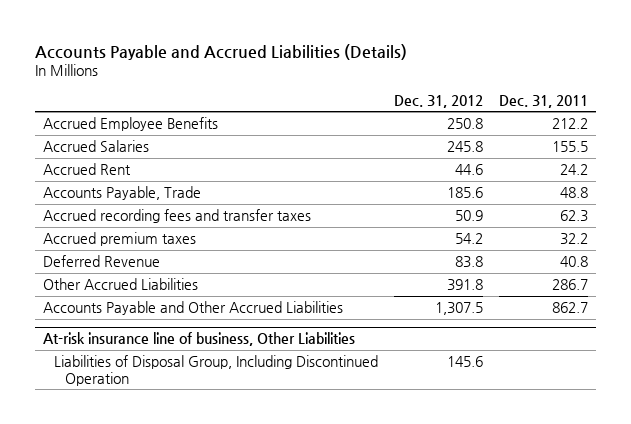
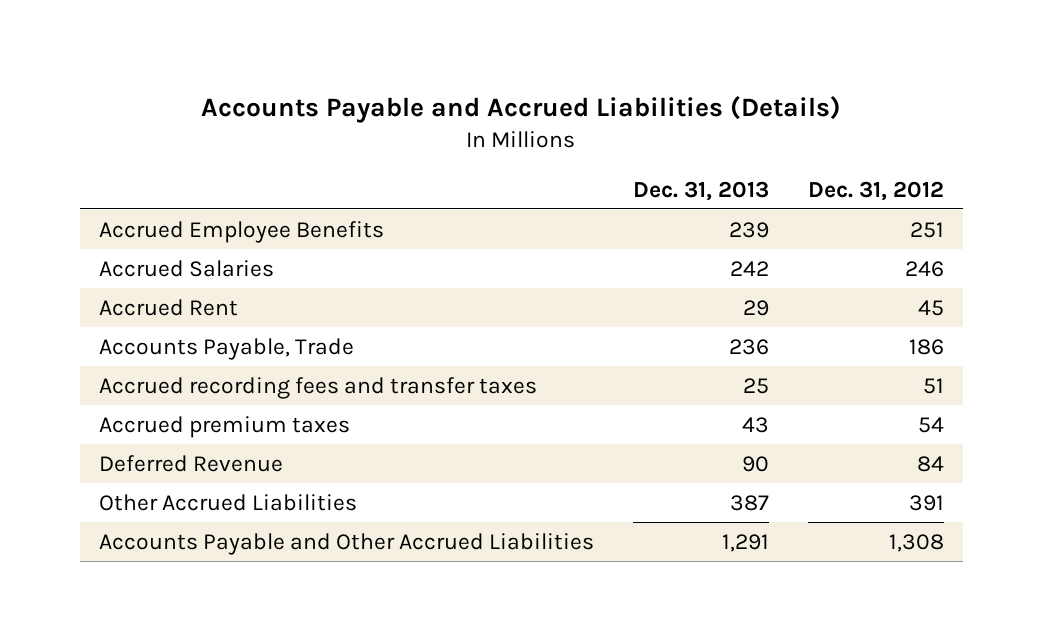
[498,94,588,108] Dec. 31, 2011 -> none
none -> [632,180,769,201] Dec. 31, 2013
[43,332,356,347] At-risk insurance line of business, Other Liabilities -> none
[54,355,379,386] Liabilities of Disposal Group, Including Discontinued Operation -> none
[446,118,483,130] 250.8 -> [909,221,944,238] 251
[446,141,483,153] 245.8 -> [904,260,944,277] 246
[454,164,483,176] 44.6 -> [917,299,944,316] 45
[446,187,483,199] 185.6 -> [908,338,944,355] 186
[454,210,483,222] 50.9 -> [922,377,944,394] 51
[454,233,483,245] 54.2 -> [917,416,944,433] 54
[454,256,483,269] 83.8 -> [916,455,944,472] 84
[446,279,483,292] 391.8 -> [908,494,944,511] 391
[434,302,483,316] 1,307.5 -> [888,533,944,552] 1,308

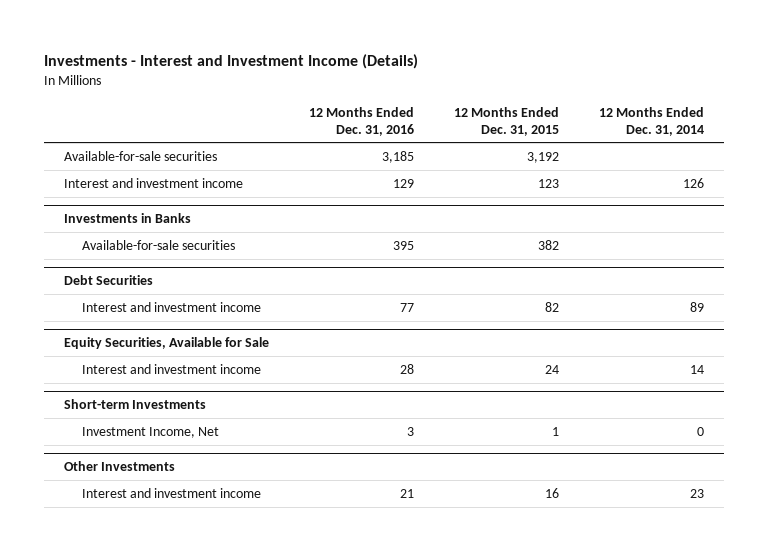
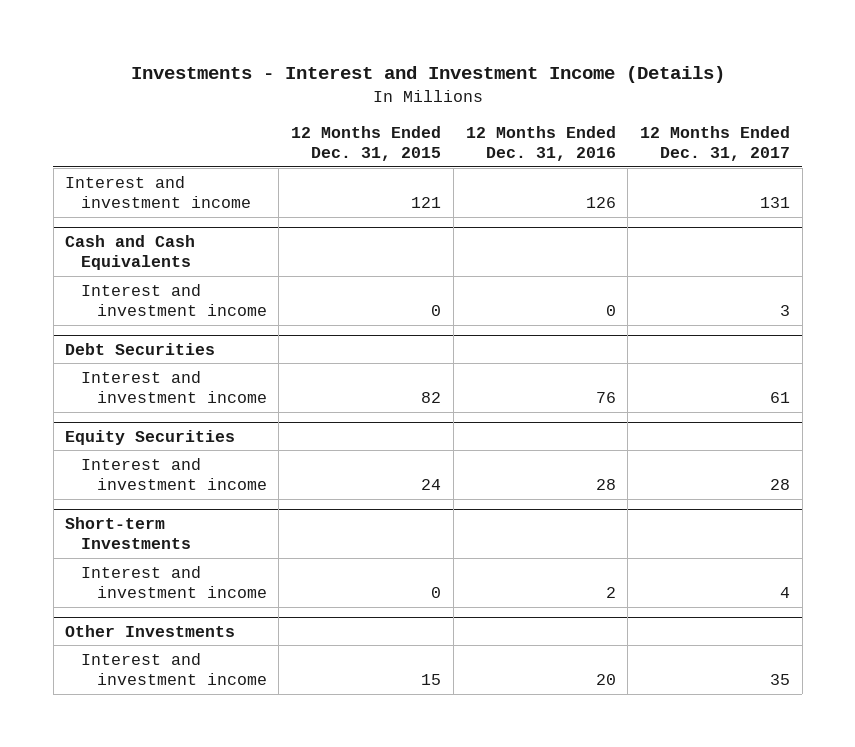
[599,106,705,136] 12 Months Ended Dec. 31, 2014 -> none
none -> [639,125,790,162] 12 Months Ended Dec. 31, 2017
[64,150,218,161] Available-for-sale securities -> none
[64,213,192,224] Investments in Banks -> none
[81,239,235,250] Available-for-sale securities -> none
[393,178,415,188] 129 -> [585,197,616,209] 126
[538,178,560,188] 123 -> [411,197,442,209] 121
none -> [65,234,196,271] Cash and Cash Equivalents
none -> [81,283,267,317] Interest and investment income
[400,302,415,312] 77 -> [595,392,616,404] 76
[64,337,270,350] Equity Securities, Available for Sale -> [65,429,236,445] Equity Securities
[81,426,219,438] Investment Income, Net -> none
none -> [81,565,267,599] Interest and investment income
[400,488,415,498] 21 -> [595,674,616,686] 20
[545,487,560,498] 16 -> [421,674,442,686] 15

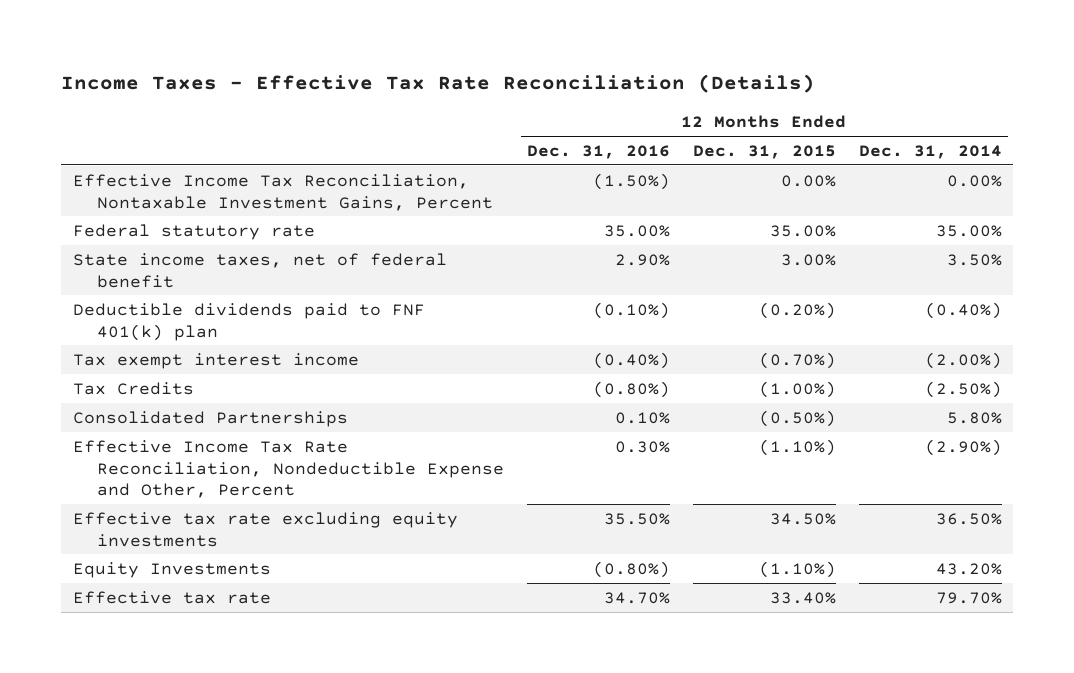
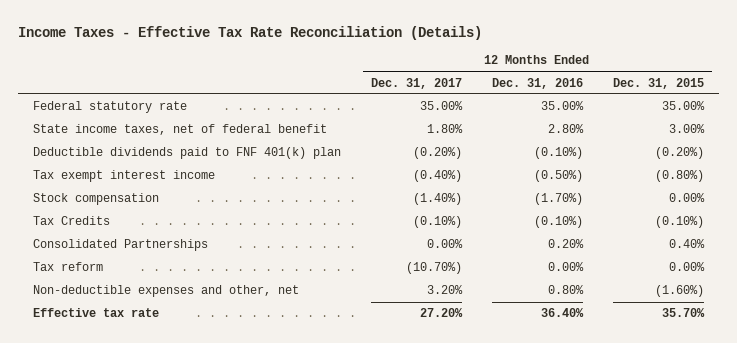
[858,144,1002,159] Dec. 31, 2014 -> none
none -> [370,77,462,89] Dec. 31, 2017
[72,173,493,211] Effective Income Tax Reconciliation, Nontaxable Investment Gains, Percent -> none
[614,253,670,266] 2.90% -> [547,124,584,134] 2.80%
[72,439,504,499] Effective Income Tax Rate Reconciliation, Nondeductible Expense and Other, Percent -> none
[72,561,271,578] Equity Investments -> none
[72,590,271,604] Effective tax rate -> none
[592,351,670,369] (0.40%) -> [533,170,583,183] (0.50%)
[758,351,836,369] (0.70%) -> [654,170,704,183] (0.80%)
none -> [32,193,159,206] Stock compensation
[592,380,670,398] (0.80%) -> [533,216,583,229] (0.10%)
[758,380,836,398] (1.00%) -> [654,216,704,229] (0.10%)
[614,411,670,424] 0.10% -> [547,239,584,249] 0.20%
[758,409,836,427] (0.50%) -> [668,239,705,249] 0.40%
none -> [32,262,103,272] Tax reform
none -> [32,285,299,298] Non-deductible expenses and other, net
[72,511,458,547] Effective tax rate excluding equity investments -> [32,308,159,318] Effective tax rate
[603,512,670,525] 35.50% -> [540,308,584,318] 36.40%
[769,512,836,525] 34.50% -> [661,308,705,318] 35.70%

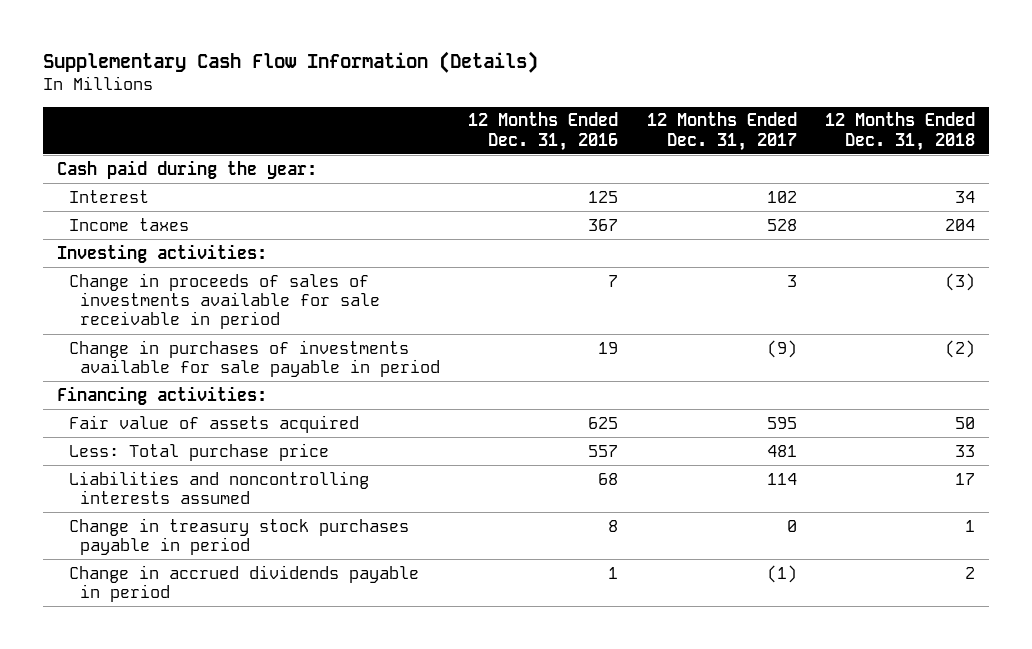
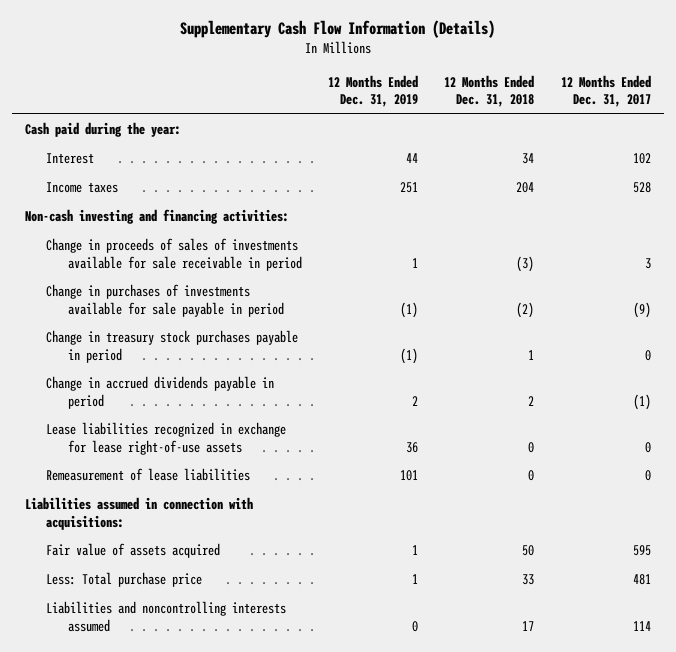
[468,112,619,151] 12 Months Ended Dec. 31, 2016 -> none
none -> [327,74,418,108] 12 Months Ended Dec. 31, 2019
[57,243,268,263] Investing activities: -> none
none -> [25,209,290,225] Non-cash investing and financing activities:
[57,385,268,405] Financing activities: -> none
[68,517,409,556] Change in treasury stock purchases payable in period -> [46,330,299,364] Change in treasury stock purchases payable in period
[68,564,419,603] Change in accrued dividends payable in period -> [46,376,275,410] Change in accrued dividends payable in period
none -> [46,422,287,456] Lease liabilities recognized in exchange for lease right-of-use assets
none -> [46,468,251,482] Remeasurement of lease liabilities
none -> [25,497,254,531] Liabilities assumed in connection with acquisitions:

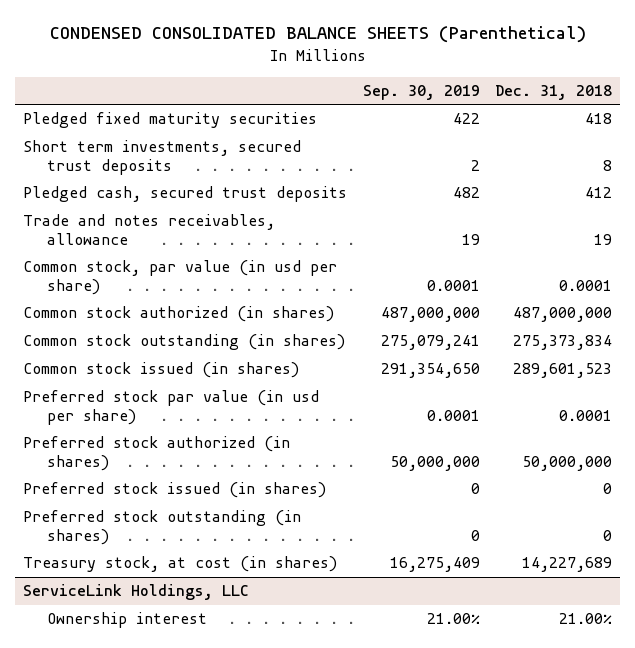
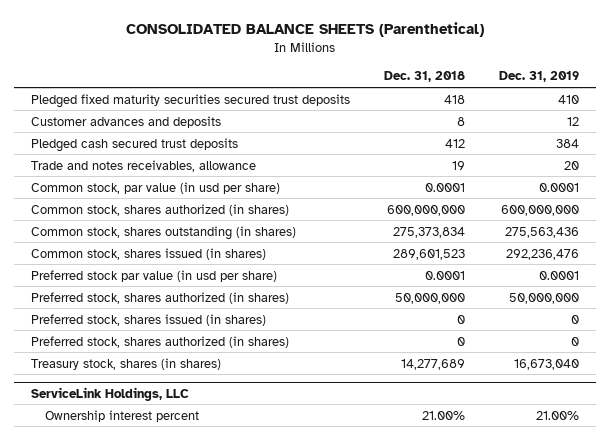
[49,26,586,44] CONDENSED CONSOLIDATED BALANCE SHEETS (Parenthetical) -> [125,21,484,37] CONSOLIDATED BALANCE SHEETS (Parenthetical)
[362,84,480,100] Sep. 30, 2019 -> none
none -> [499,71,580,83] Dec. 31, 2019
[22,112,317,129] Pledged fixed maturity securities -> [30,93,350,108] Pledged fixed maturity securities secured trust deposits
[22,140,301,175] Short term investments, secured trust deposits -> [30,115,221,128] Customer advances and deposits
[22,186,347,203] Pledged cash, secured trust deposits -> [30,137,238,152] Pledged cash secured trust deposits
[22,306,334,323] Common stock authorized (in shares) -> [30,203,289,216] Common stock, shares authorized (in shares)
[513,307,613,323] 487,000,000 -> [386,204,465,216] 600,000,000
[22,334,345,351] Common stock outstanding (in shares) -> [30,225,296,240] Common stock, shares outstanding (in shares)
[22,362,299,379] Common stock issued (in shares) -> [30,247,266,260] Common stock, shares issued (in shares)
[22,436,290,471] Preferred stock authorized (in shares) -> [30,291,289,304] Preferred stock, shares authorized (in shares)
[22,482,326,499] Preferred stock issued (in shares) -> [30,313,266,326] Preferred stock, shares issued (in shares)
[22,510,301,545] Preferred stock outstanding (in shares) -> [30,335,289,348] Preferred stock, shares authorized (in shares)
[22,556,337,573] Treasury stock, at cost (in shares) -> [30,357,221,370] Treasury stock, shares (in shares)
[522,557,613,573] 14,227,689 -> [400,358,465,370] 14,277,689
[46,612,207,629] Ownership interest -> [44,409,199,422] Ownership interest percent

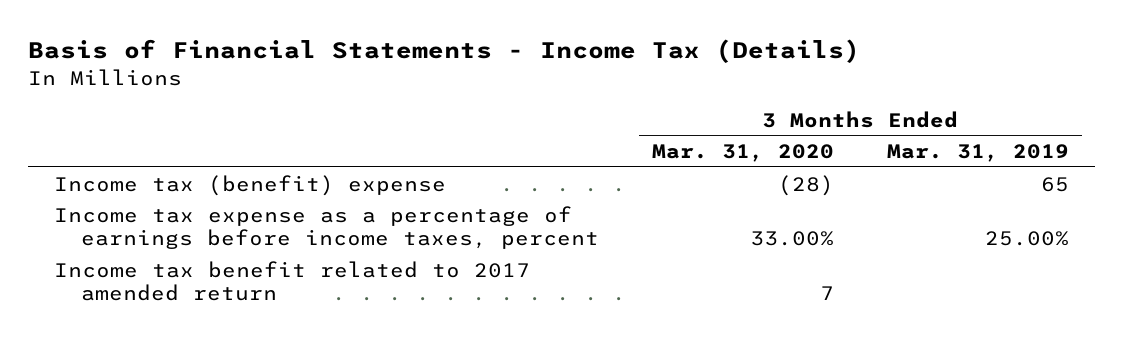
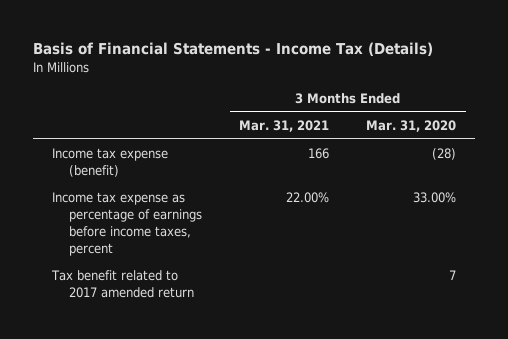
[886,144,1069,163] Mar. 31, 2019 -> none
none -> [239,120,330,133] Mar. 31, 2021
[53,174,446,196] Income tax (benefit) expense -> [51,148,168,178] Income tax expense (benefit)
[53,205,600,250] Income tax expense as a percentage of earnings before income taxes, percent -> [51,192,202,257] Income tax expense as percentage of earnings before income taxes, percent
[53,260,530,302] Income tax benefit related to 2017 amended return -> [50,270,194,299] Tax benefit related to 2017 amended return

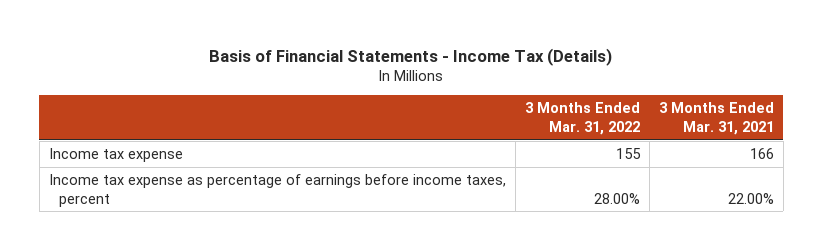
[366,120,457,133] Mar. 31, 2020 -> none
none -> [524,102,640,136] 3 Months Ended Mar. 31, 2022
[51,148,168,178] Income tax expense (benefit) -> [48,147,183,162] Income tax expense
[50,270,194,299] Tax benefit related to 2017 amended return -> none

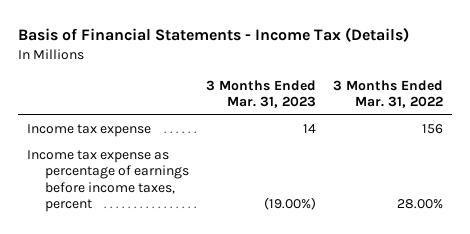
[658,102,774,136] 3 Months Ended Mar. 31, 2021 -> none
none -> [205,80,316,109] 3 Months Ended Mar. 31, 2023
[615,147,641,159] 155 -> [421,124,443,135] 156

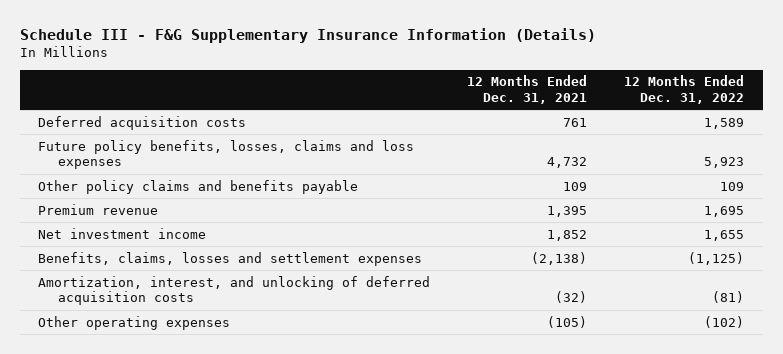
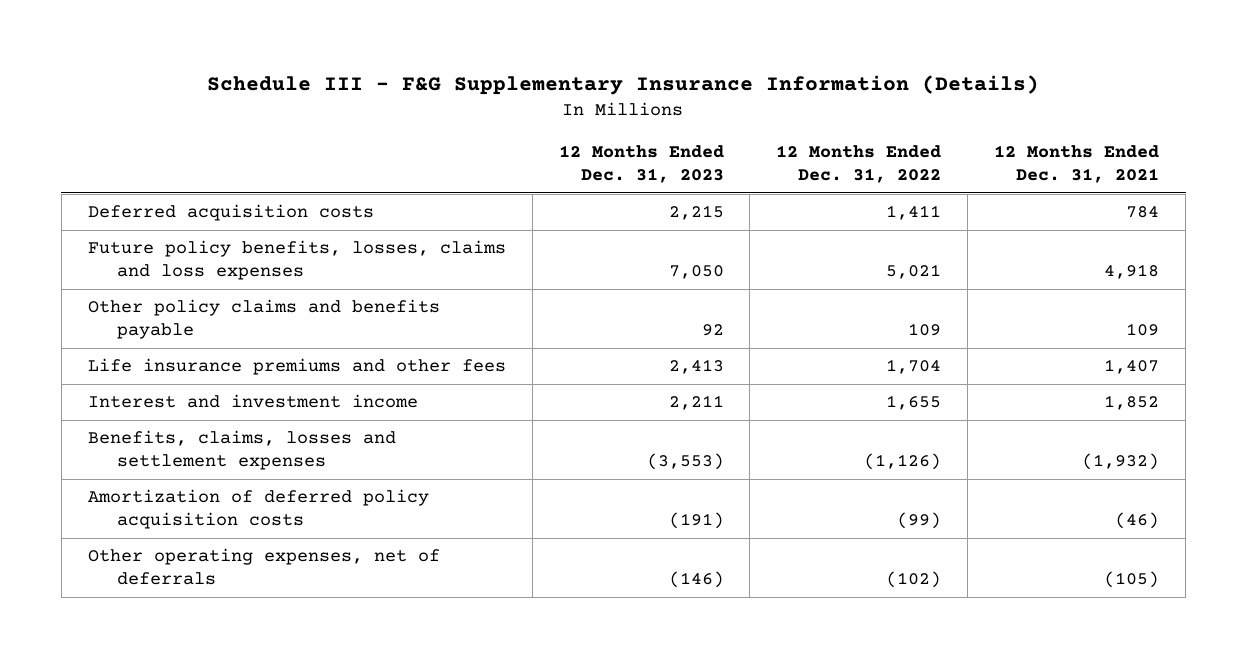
none -> [558,145,724,184] 12 Months Ended Dec. 31, 2023
[563,117,588,127] 761 -> [1126,206,1160,219] 784
[704,117,745,129] 1,589 -> [886,205,942,221] 1,411
[547,157,588,169] 4,732 -> [1104,264,1160,280] 4,918
[704,157,745,169] 5,923 -> [886,264,942,280] 5,021
[38,203,159,215] Premium revenue -> none
none -> [87,358,506,376] Life insurance premiums and other fees
[38,227,207,239] Net investment income -> [87,394,418,409] Interest and investment income
[531,251,588,265] (2,138) -> [1082,453,1160,471] (1,932)
[688,251,745,265] (1,125) -> [864,453,942,471] (1,126)
[38,275,431,306] Amortization, interest, and unlocking of deferred acquisition costs -> [87,489,429,530] Amortization of deferred policy acquisition costs
[555,291,588,304] (32) -> [1115,512,1160,530] (46)
[712,291,745,304] (81) -> [897,512,942,530] (99)
[38,315,231,330] Other operating expenses -> [87,548,440,586] Other operating expenses, net of deferrals

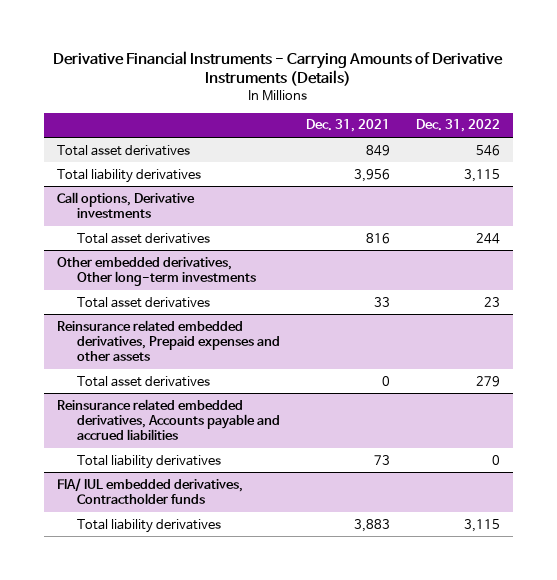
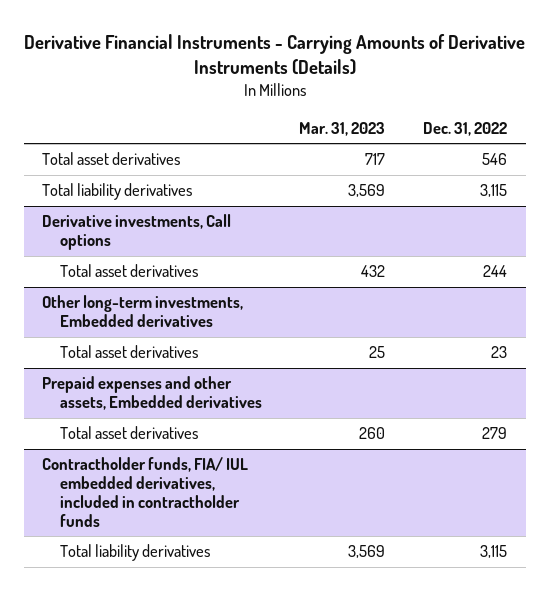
[305,119,390,133] Dec. 31, 2021 -> none
none -> [299,121,386,136] Mar. 31, 2023
[56,191,195,219] Call options, Derivative investments -> [42,214,232,251] Derivative investments, Call options
[56,256,256,287] Other embedded derivatives, Other long-term investments -> [42,295,244,328] Other long-term investments, Embedded derivatives
[56,319,280,362] Reinsurance related embedded derivatives, Prepaid expenses and other assets -> [42,376,262,411] Prepaid expenses and other assets, Embedded derivatives
[56,398,280,441] Reinsurance related embedded derivatives, Accounts payable and accrued liabilities -> none
[76,454,221,469] Total liability derivatives -> none
[56,477,243,505] FIA/ IUL embedded derivatives, Contractholder funds -> [42,457,249,527] Contractholder funds, FIA/ IUL embedded derivatives, included in contractholder funds

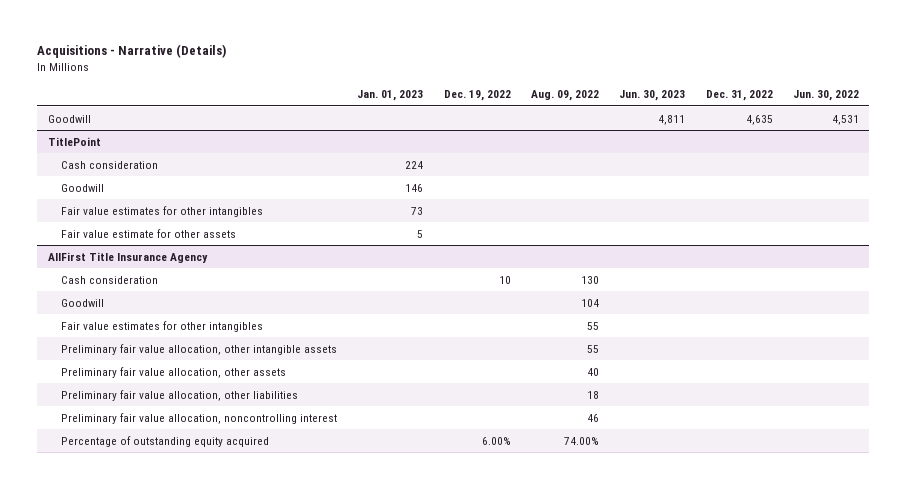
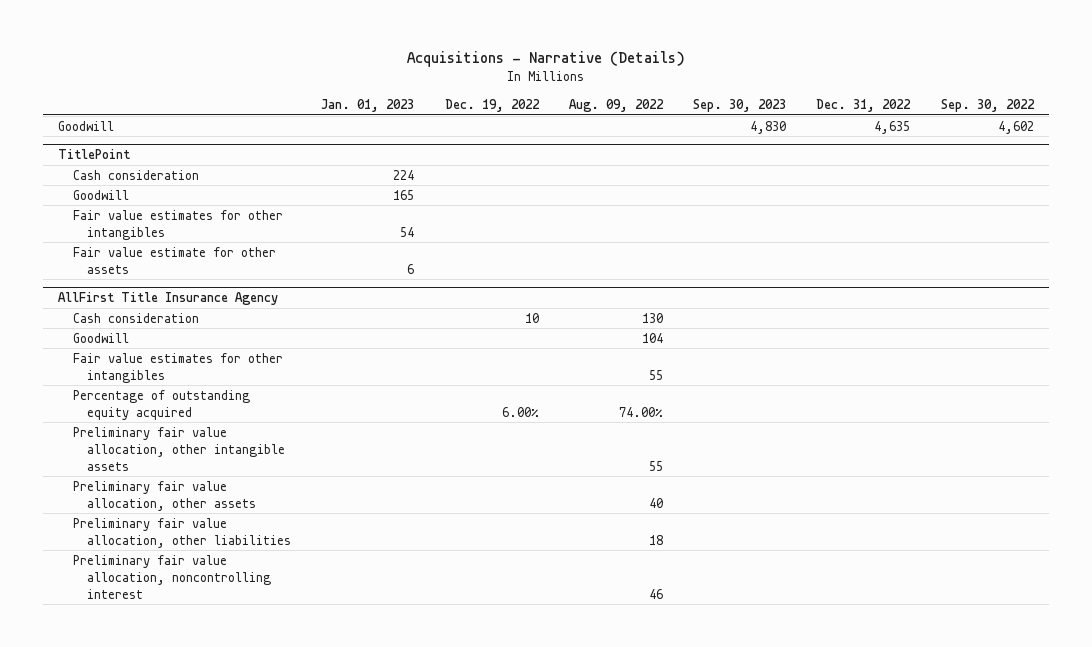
[619,90,686,102] Jun. 30, 2023 -> none
[792,90,859,102] Jun. 30, 2022 -> none
none -> [693,99,787,113] Sep. 30, 2023
none -> [940,99,1035,113] Sep. 30, 2022
[405,183,424,192] 146 -> [393,189,415,200] 165
[411,206,424,215] 73 -> [400,226,415,237] 54
[417,229,424,238] 5 -> [407,263,415,274] 6
[61,435,270,447] Percentage of outstanding equity acquired -> [72,389,250,420] Percentage of outstanding equity acquired

